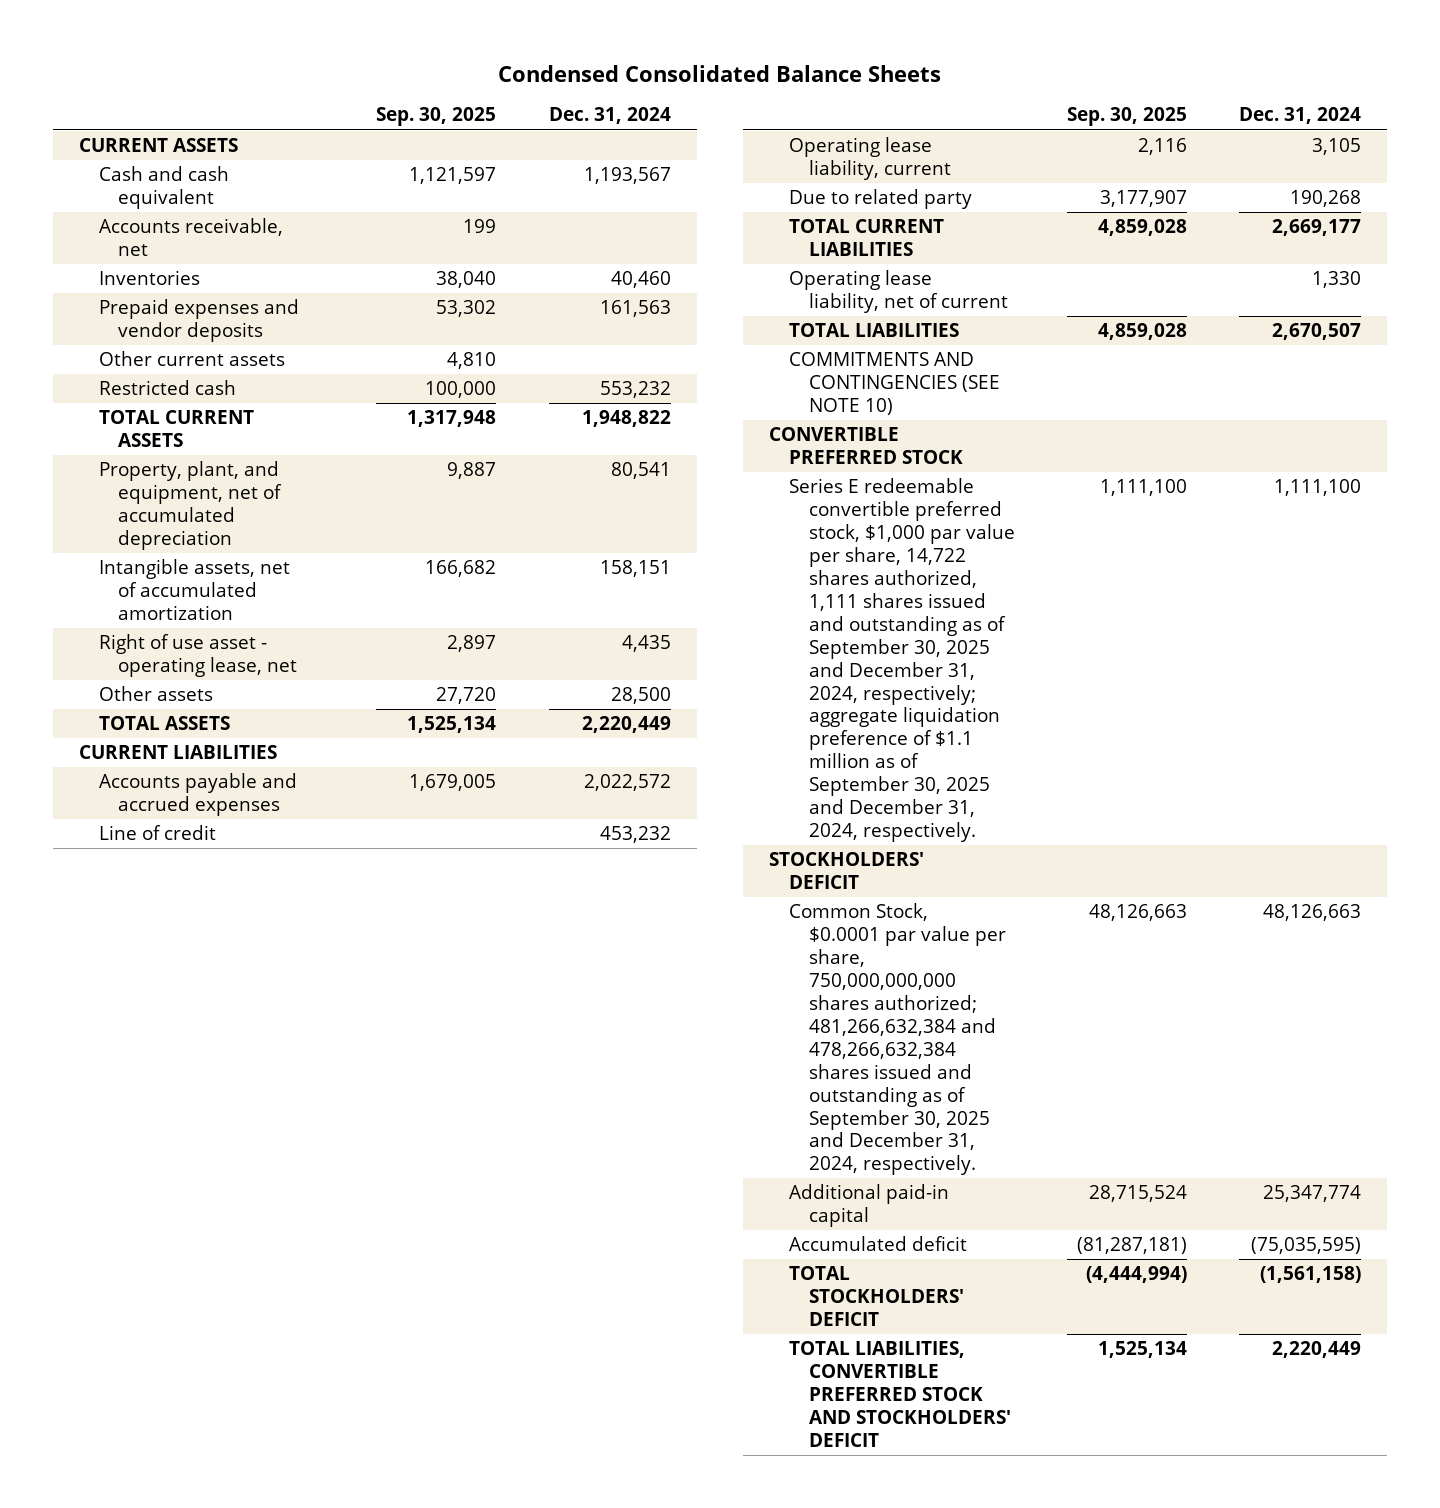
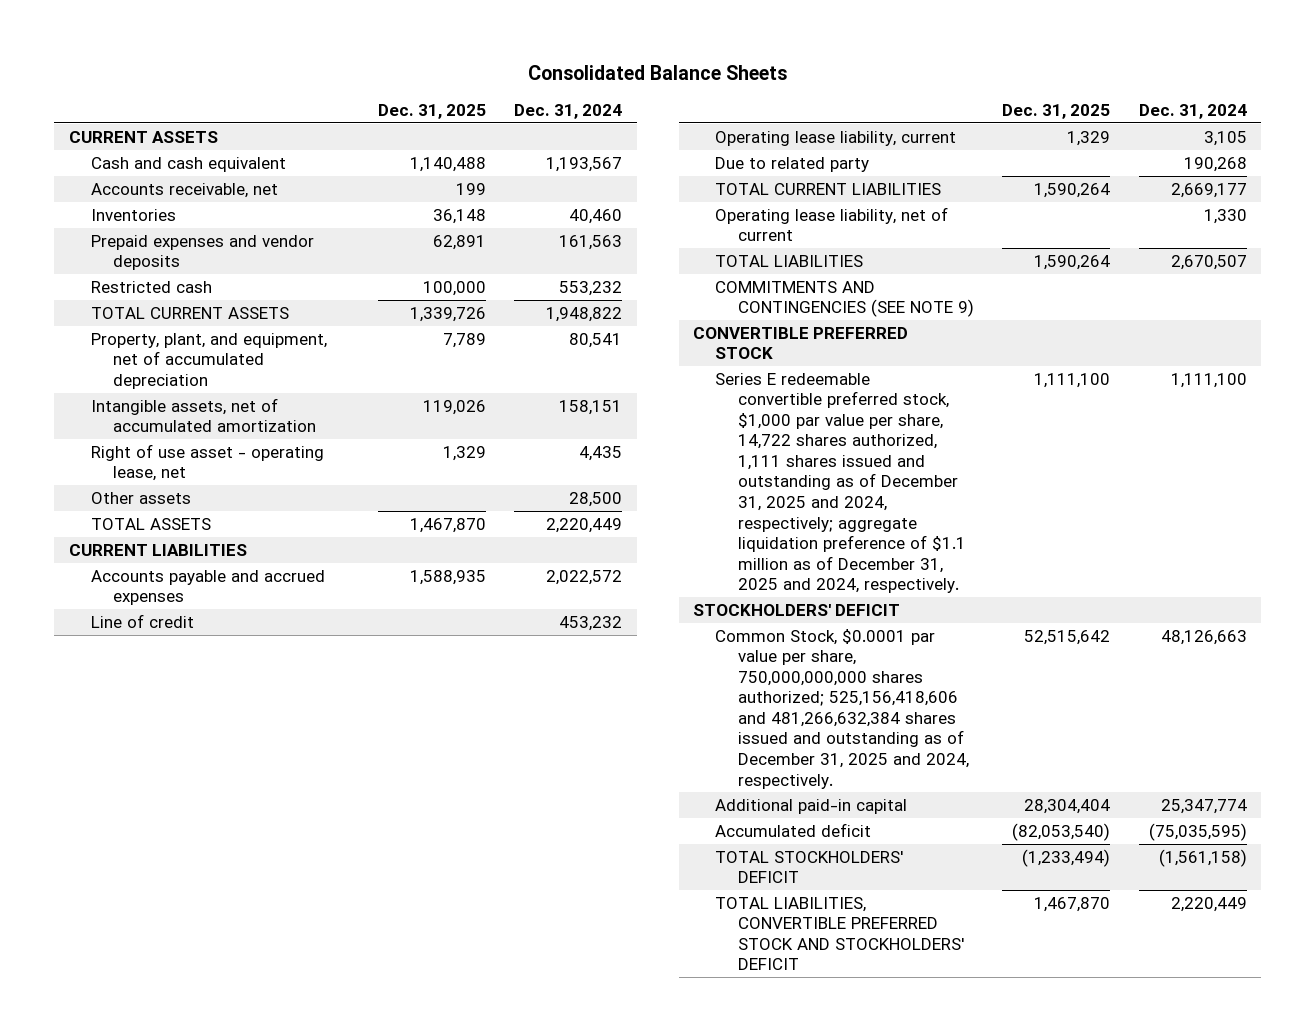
[497,64,941,82] Condensed Consolidated Balance Sheets -> [527,65,787,81] Consolidated Balance Sheets
[376,107,497,127] Sep. 30, 2025 -> none
none -> [377,103,486,119] Dec. 31, 2025
[98,351,285,367] Other current assets -> none
[788,352,1000,416] COMMITMENTS AND CONTINGENCIES (SEE NOTE 10) -> [715,280,974,318] COMMITMENTS AND CONTINGENCIES (SEE NOTE 9)
[788,478,1015,843] Series E redeemable convertible preferred stock, $1,000 par value per share, 14,722 shares authorized, 1,111 shares issued and outstanding as of September 30, 2025 and December 31, 2024, respectively; aggregate liquidation preference of $1.1 million as of September 30, 2025 and December 31, 2024, respectively. -> [715,372,966,594] Series E redeemable convertible preferred stock, $1,000 par value per share, 14,722 shares authorized, 1,111 shares issued and outstanding as of December 31, 2025 and 2024, respectively; aggregate liquidation preference of $1.1 million as of December 31, 2025 and 2024, respectively.
[788,903,1006,1176] Common Stock, $0.0001 par value per share, 750,000,000,000 shares authorized; 481,266,632,384 and 478,266,632,384 shares issued and outstanding as of September 30, 2025 and December 31, 2024, respectively. -> [715,628,969,789] Common Stock, $0.0001 par value per share, 750,000,000,000 shares authorized; 525,156,418,606 and 481,266,632,384 shares issued and outstanding as of December 31, 2025 and 2024, respectively.

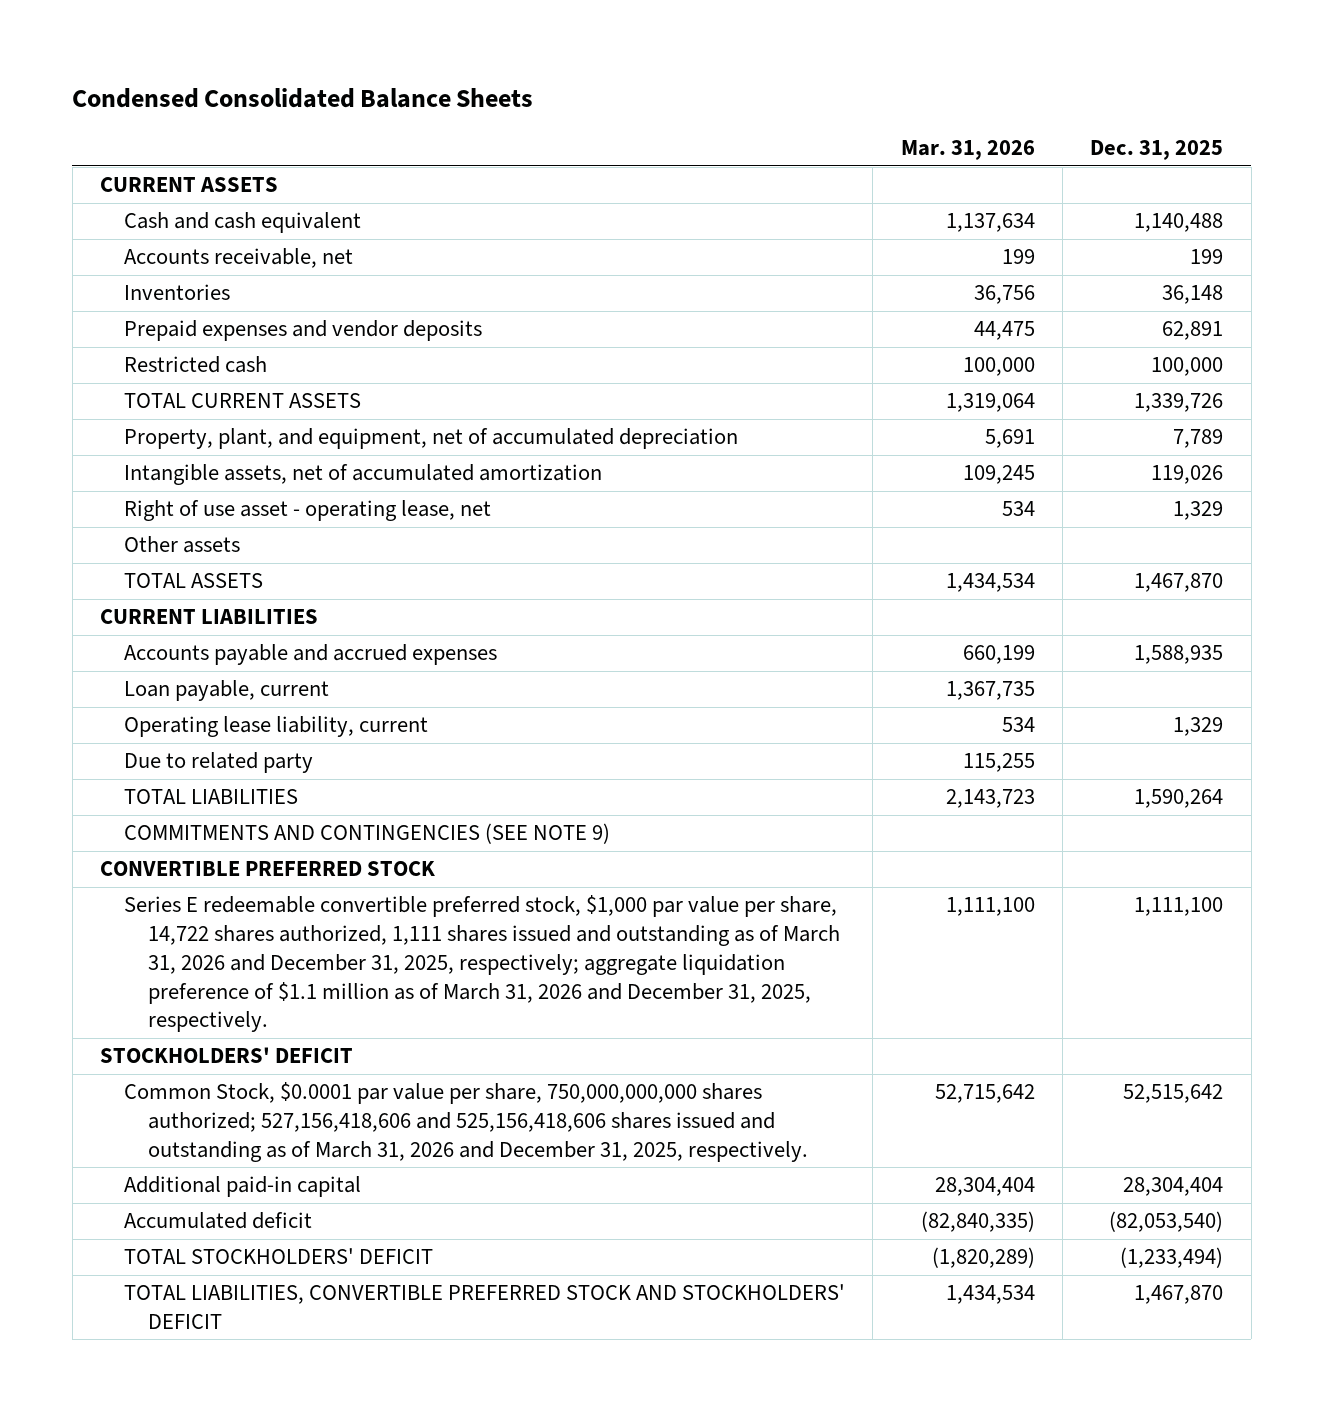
[527,65,787,81] Consolidated Balance Sheets -> [72,88,534,109] Condensed Consolidated Balance Sheets
[514,103,623,119] Dec. 31, 2024 -> none
none -> [900,140,1035,161] Mar. 31, 2026
[90,613,194,628] Line of credit -> none
none -> [123,680,329,702] Loan payable, current
[715,182,942,195] TOTAL CURRENT LIABILITIES -> none
[715,206,949,242] Operating lease liability, net of current -> none
[715,372,966,594] Series E redeemable convertible preferred stock, $1,000 par value per share, 14,722 shares authorized, 1,111 shares issued and outstanding as of December 31, 2025 and 2024, respectively; aggregate liquidation preference of $1.1 million as of December 31, 2025 and 2024, respectively. -> [123,895,840,1033] Series E redeemable convertible preferred stock, $1,000 par value per share, 14,722 shares authorized, 1,111 shares issued and outstanding as of March 31, 2026 and December 31, 2025, respectively; aggregate liquidation preference of $1.1 million as of March 31, 2026 and December 31, 2025, respectively.
[715,628,969,789] Common Stock, $0.0001 par value per share, 750,000,000,000 shares authorized; 525,156,418,606 and 481,266,632,384 shares issued and outstanding as of December 31, 2025 and 2024, respectively. -> [123,1082,808,1162] Common Stock, $0.0001 par value per share, 750,000,000,000 shares authorized; 527,156,418,606 and 525,156,418,606 shares issued and outstanding as of March 31, 2026 and December 31, 2025, respectively.

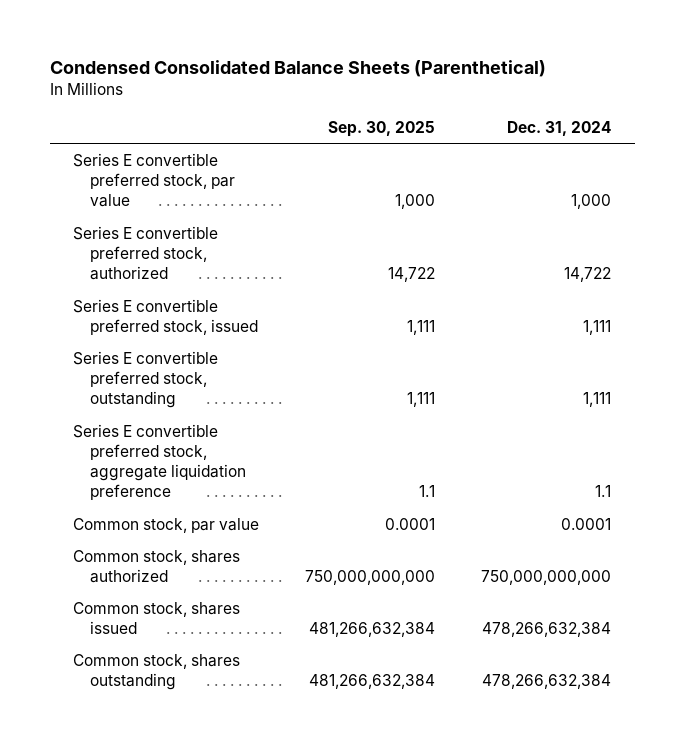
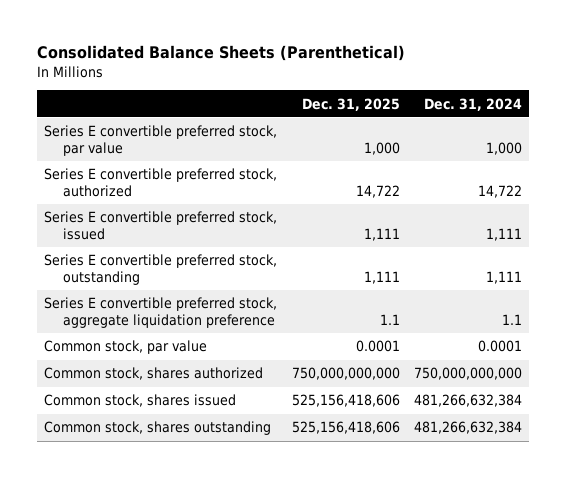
[49,60,546,78] Condensed Consolidated Balance Sheets (Parenthetical) -> [37,45,406,62] Consolidated Balance Sheets (Parenthetical)
[328,120,436,137] Sep. 30, 2025 -> none
none -> [301,97,400,111] Dec. 31, 2025
[482,622,612,638] 478,266,632,384 -> [413,394,522,408] 481,266,632,384
[482,674,612,690] 478,266,632,384 -> [413,421,522,435] 481,266,632,384

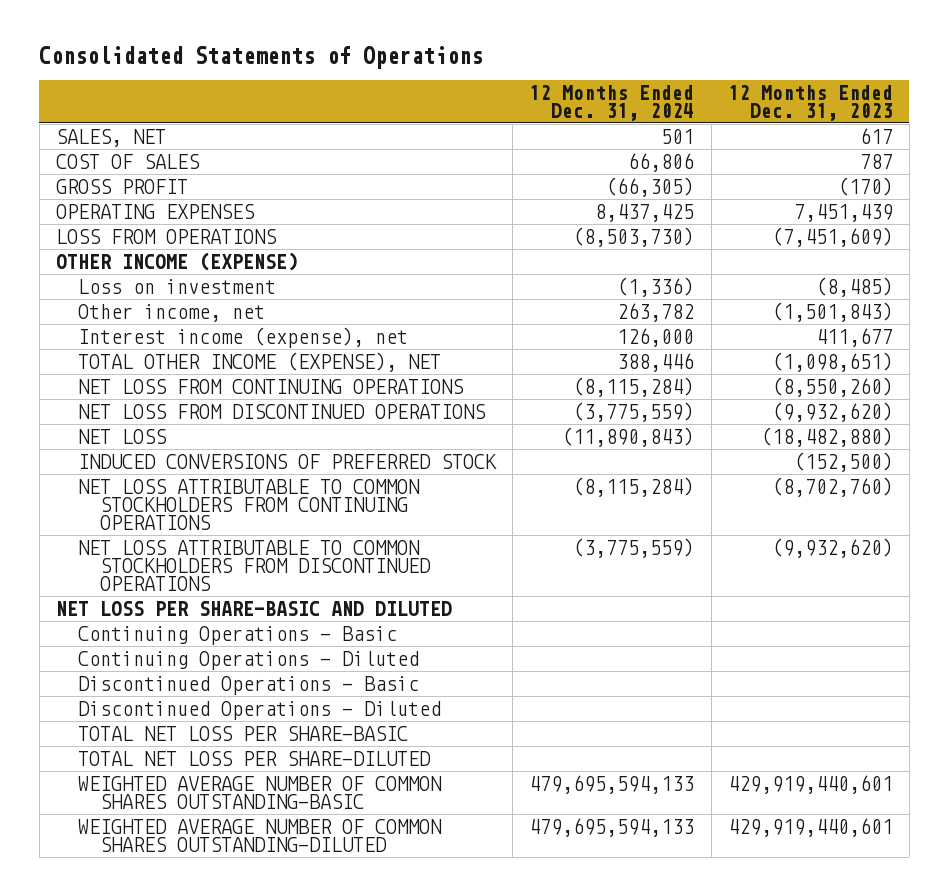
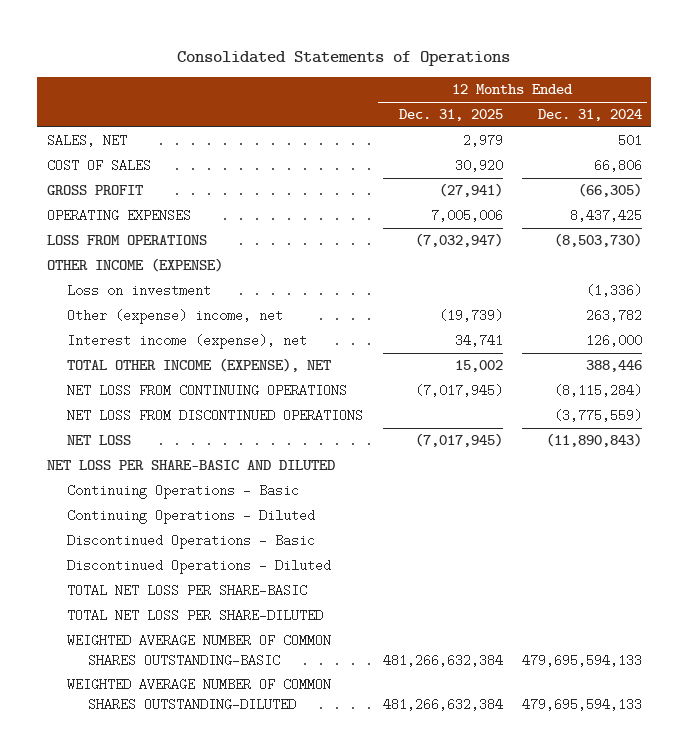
[727,84,893,121] 12 Months Ended Dec. 31, 2023 -> none
none -> [398,109,503,122] Dec. 31, 2025
[78,303,266,322] Other income, net -> [67,309,284,325] Other (expense) income, net
[78,453,498,469] INDUCED CONVERSIONS OF PREFERRED STOCK -> none
[78,478,421,531] NET LOSS ATTRIBUTABLE TO COMMON STOCKHOLDERS FROM CONTINUING OPERATIONS -> none
[78,539,431,592] NET LOSS ATTRIBUTABLE TO COMMON STOCKHOLDERS FROM DISCONTINUED OPERATIONS -> none

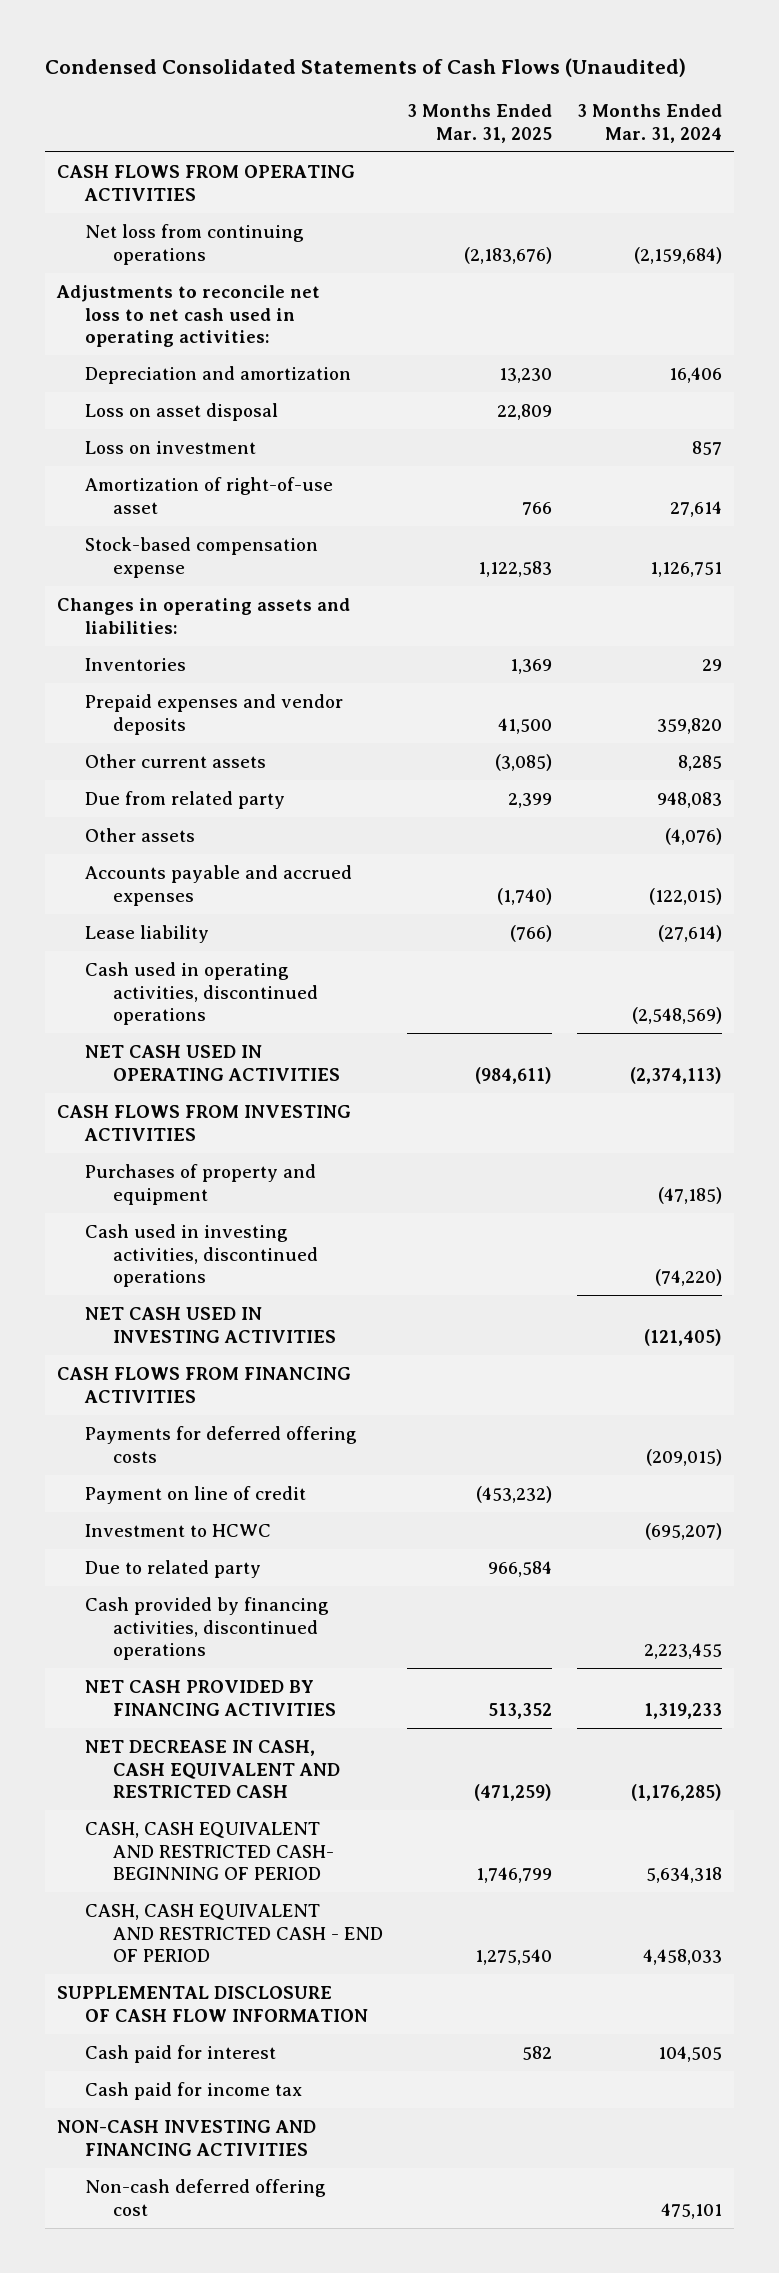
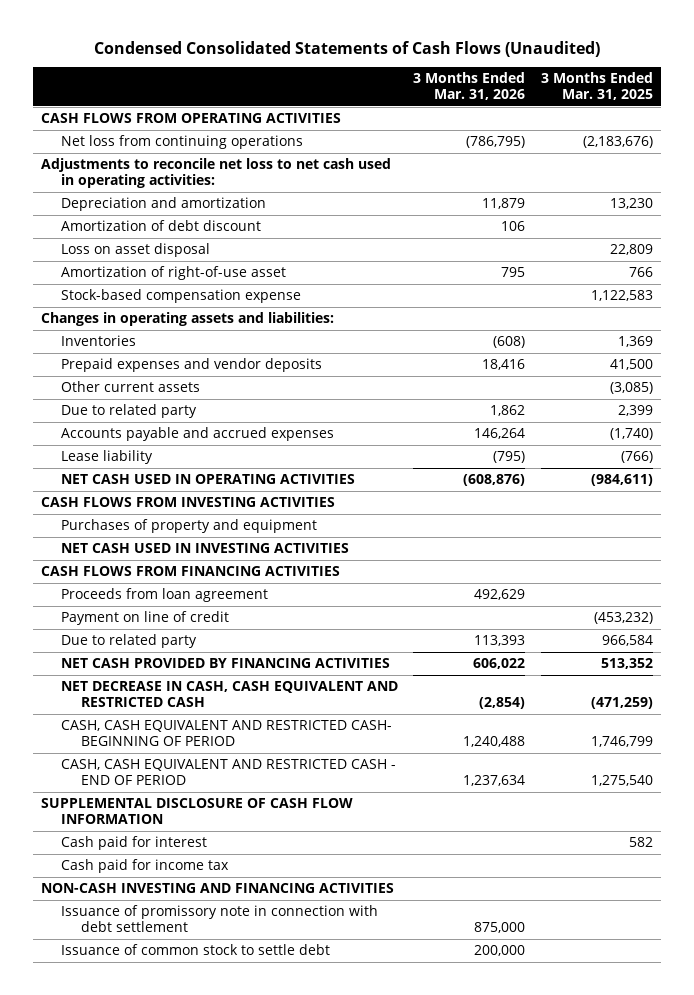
[577,104,723,143] 3 Months Ended Mar. 31, 2024 -> none
none -> [413,72,526,100] 3 Months Ended Mar. 31, 2026
none -> [60,220,261,232] Amortization of debt discount
[85,440,257,454] Loss on investment -> none
[85,827,196,842] Other assets -> none
[85,790,286,809] Due from related party -> [60,404,197,419] Due to related party
[85,961,318,1026] Cash used in operating activities, discontinued operations -> none
[85,1223,318,1288] Cash used in investing activities, discontinued operations -> none
[85,1425,358,1463] Payments for deferred offering costs -> none
none -> [60,588,268,603] Proceeds from loan agreement
[85,1523,272,1537] Investment to HCWC -> none
[85,1596,330,1661] Cash provided by financing activities, discontinued operations -> none
[85,2178,327,2216] Non-cash deferred offering cost -> none
none -> [60,905,378,932] Issuance of promissory note in connection with debt settlement
none -> [60,944,330,956] Issuance of common stock to settle debt

